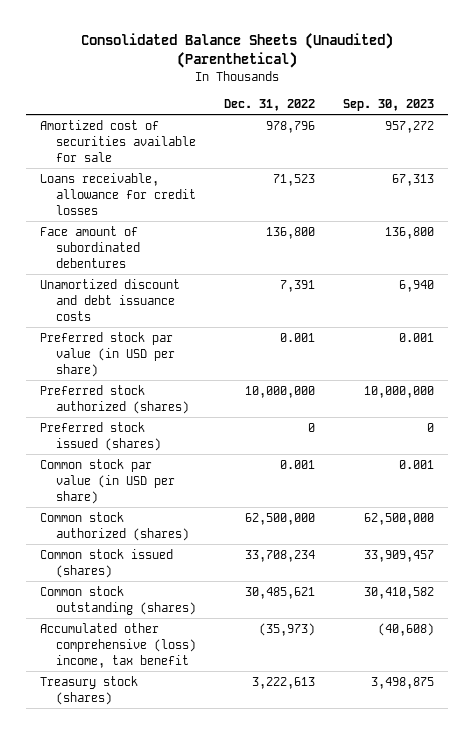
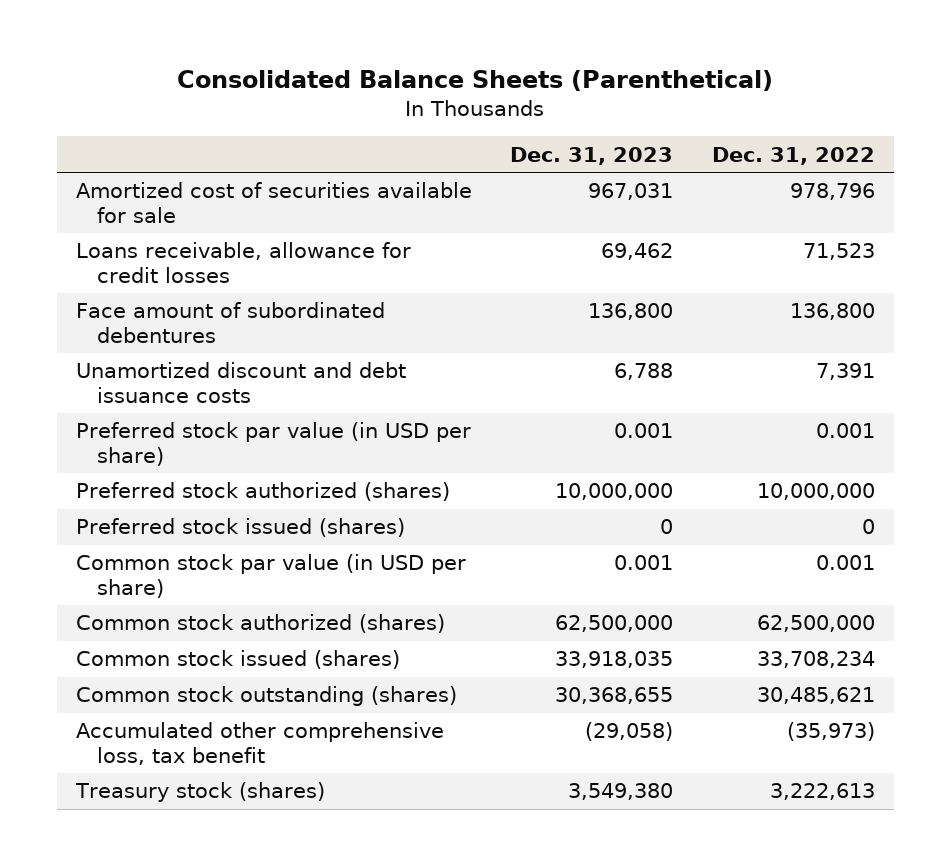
[81,33,394,69] Consolidated Balance Sheets (Unaudited) (Parenthetical) -> [177,70,774,92] Consolidated Balance Sheets (Parenthetical)
[342,99,434,112] Sep. 30, 2023 -> none
none -> [510,146,674,165] Dec. 31, 2023
[40,622,196,668] Accumulated other comprehensive (loss) income, tax benefit -> [75,722,444,765] Accumulated other comprehensive loss, tax benefit

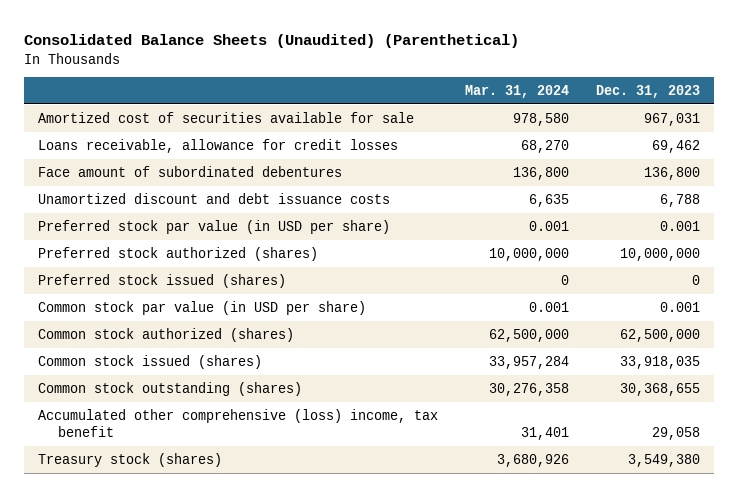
[177,70,774,92] Consolidated Balance Sheets (Parenthetical) -> [23,34,519,49] Consolidated Balance Sheets (Unaudited) (Parenthetical)
[711,146,875,165] Dec. 31, 2022 -> none
none -> [464,85,569,99] Mar. 31, 2024
[75,722,444,765] Accumulated other comprehensive loss, tax benefit -> [37,408,438,438] Accumulated other comprehensive (loss) income, tax benefit
[585,722,674,742] (29,058) -> [651,427,700,441] 29,058

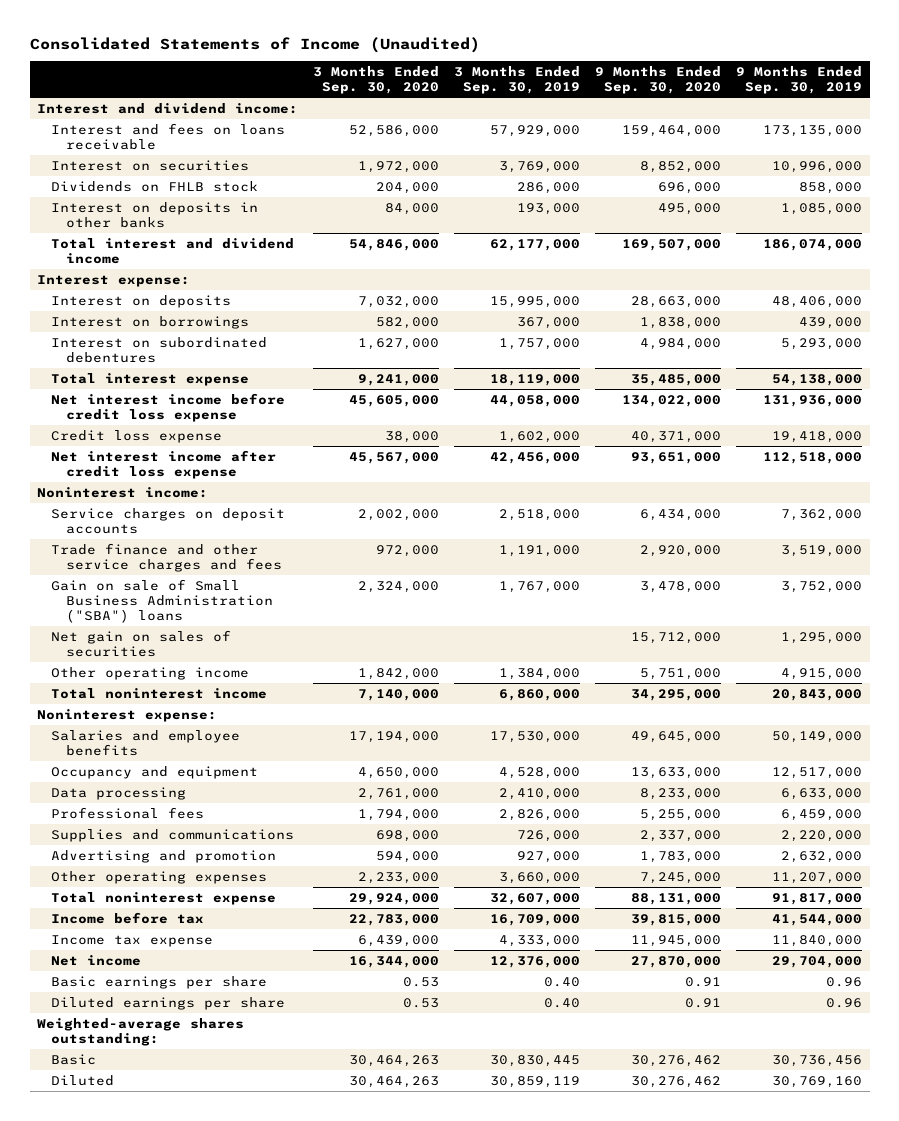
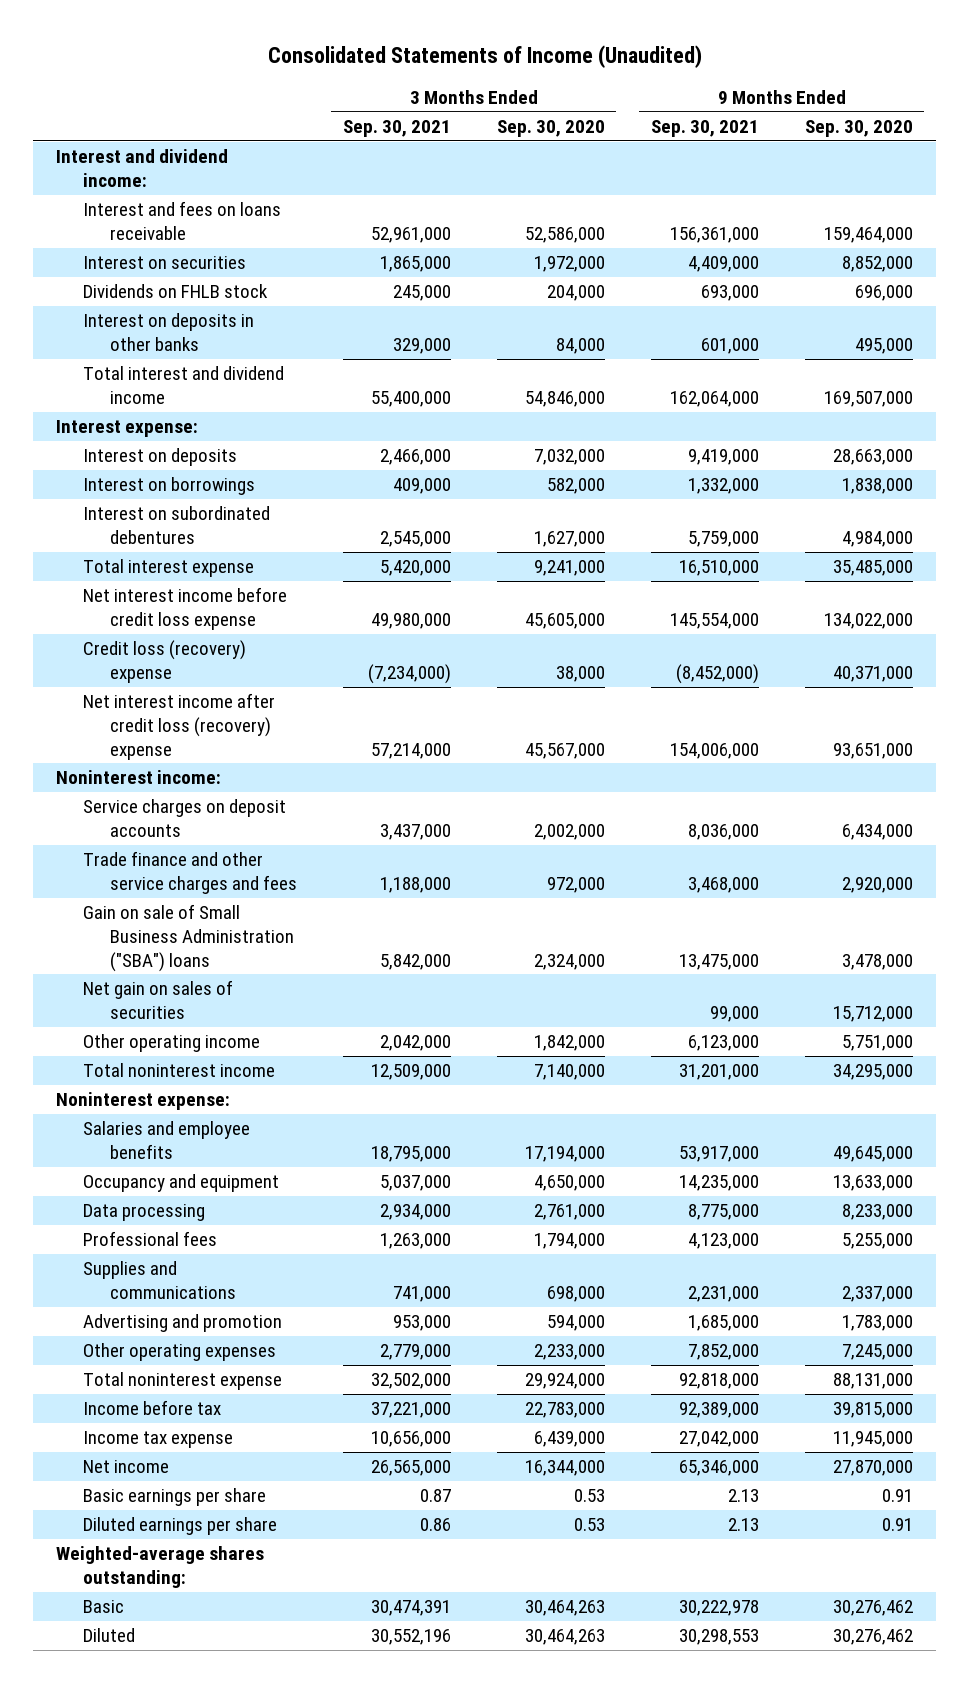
[454,66,581,95] 3 Months Ended Sep. 30, 2019 -> none
[736,66,863,95] 9 Months Ended Sep. 30, 2019 -> none
none -> [342,119,451,137] Sep. 30, 2021
none -> [650,119,759,137] Sep. 30, 2021
[51,429,223,443] Credit loss expense -> [83,640,247,683] Credit loss (recovery) expense
[51,449,277,480] Net interest income after credit loss expense -> [83,693,276,760] Net interest income after credit loss (recovery) expense

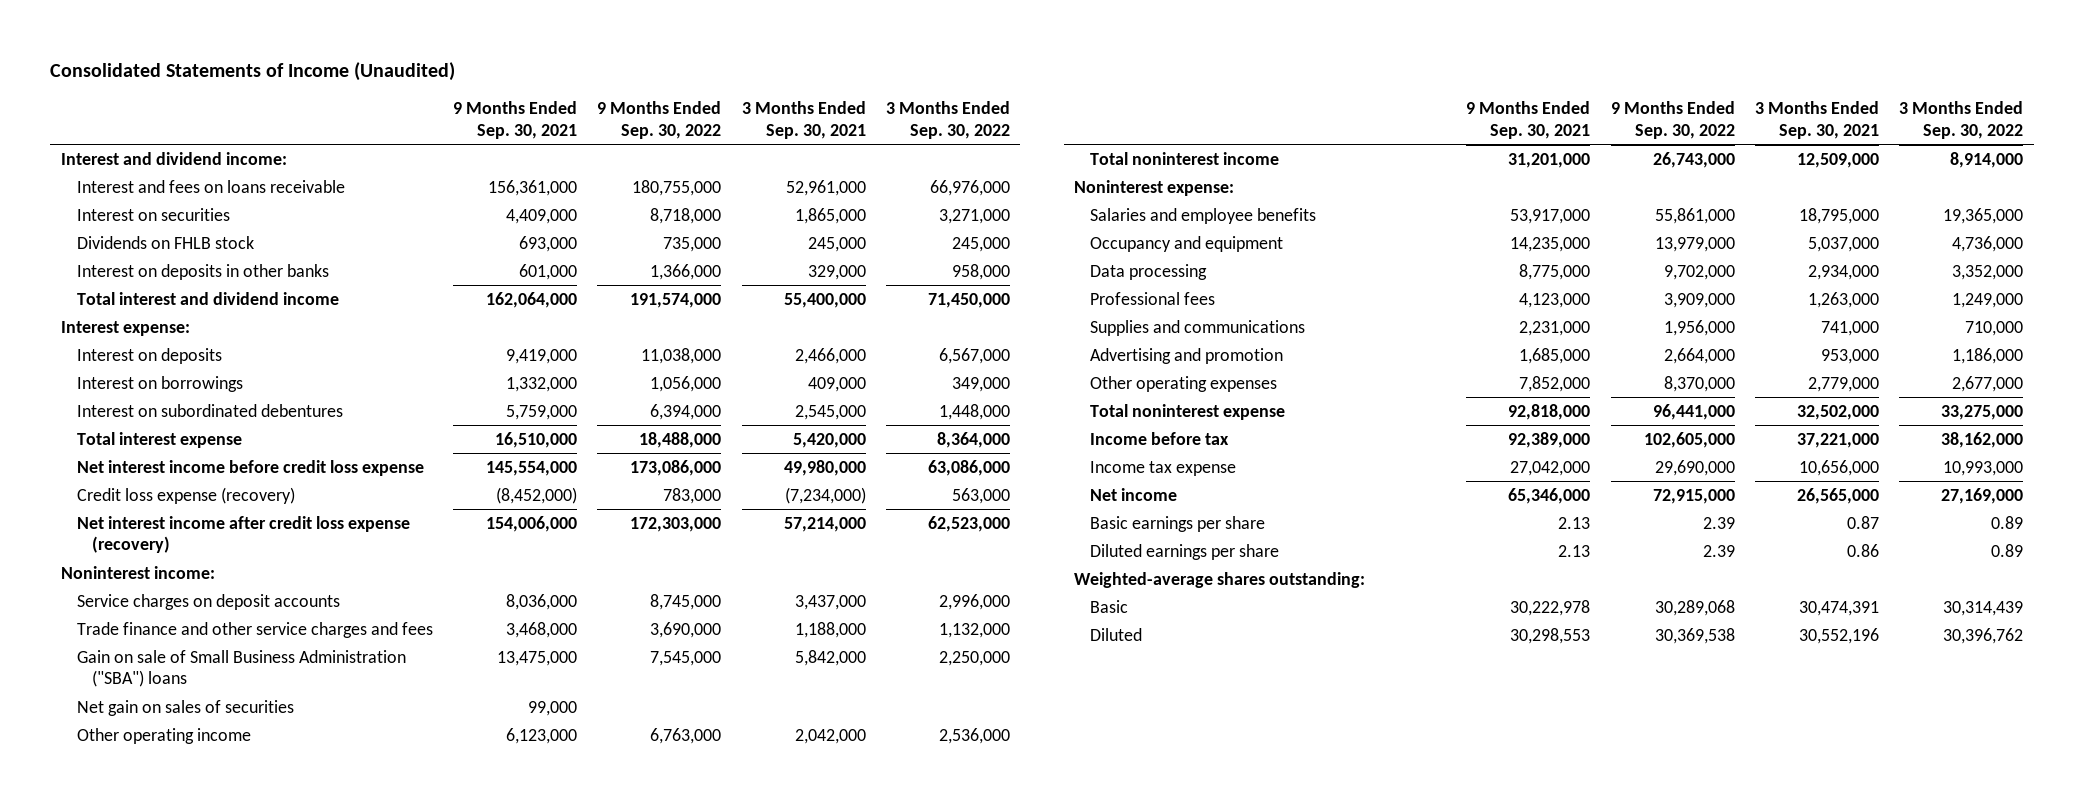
[496,119,605,137] Sep. 30, 2020 -> none
[804,119,913,137] Sep. 30, 2020 -> none
none -> [597,101,722,139] 9 Months Ended Sep. 30, 2022
none -> [886,101,1011,139] 3 Months Ended Sep. 30, 2022
[83,640,247,683] Credit loss (recovery) expense -> [76,486,295,504] Credit loss expense (recovery)
[83,693,276,760] Net interest income after credit loss (recovery) expense -> [76,515,410,554] Net interest income after credit loss expense (recovery)

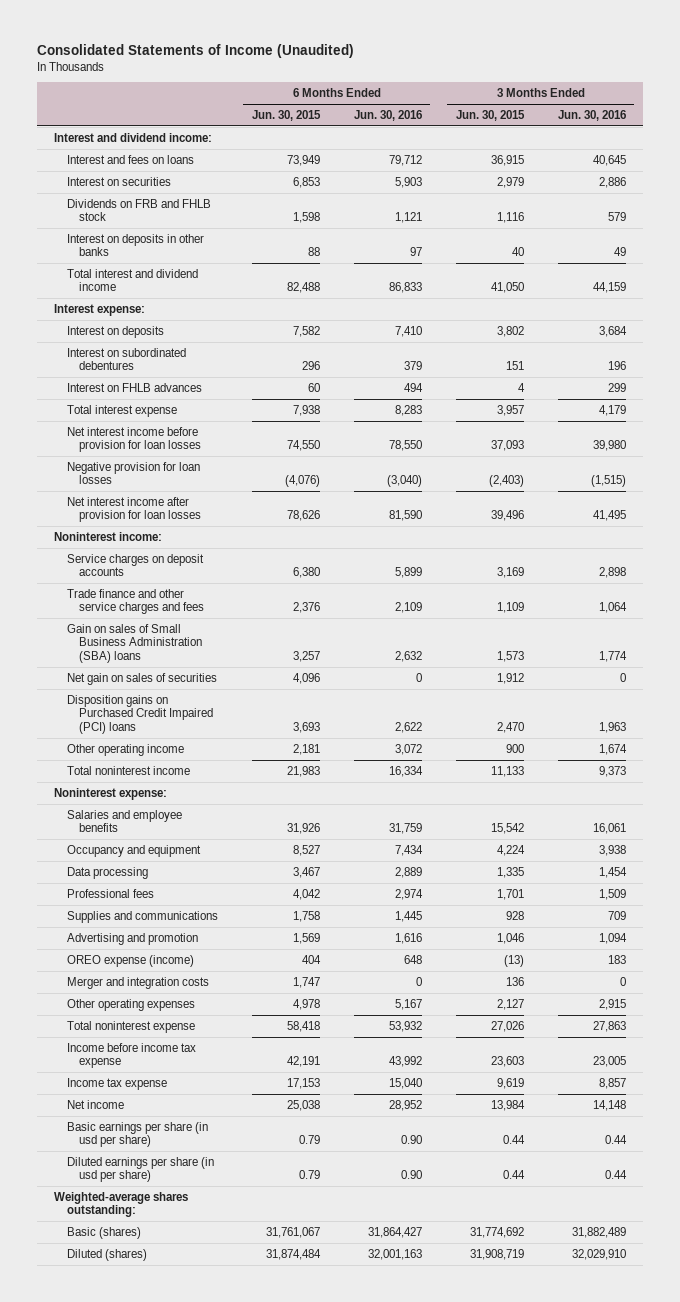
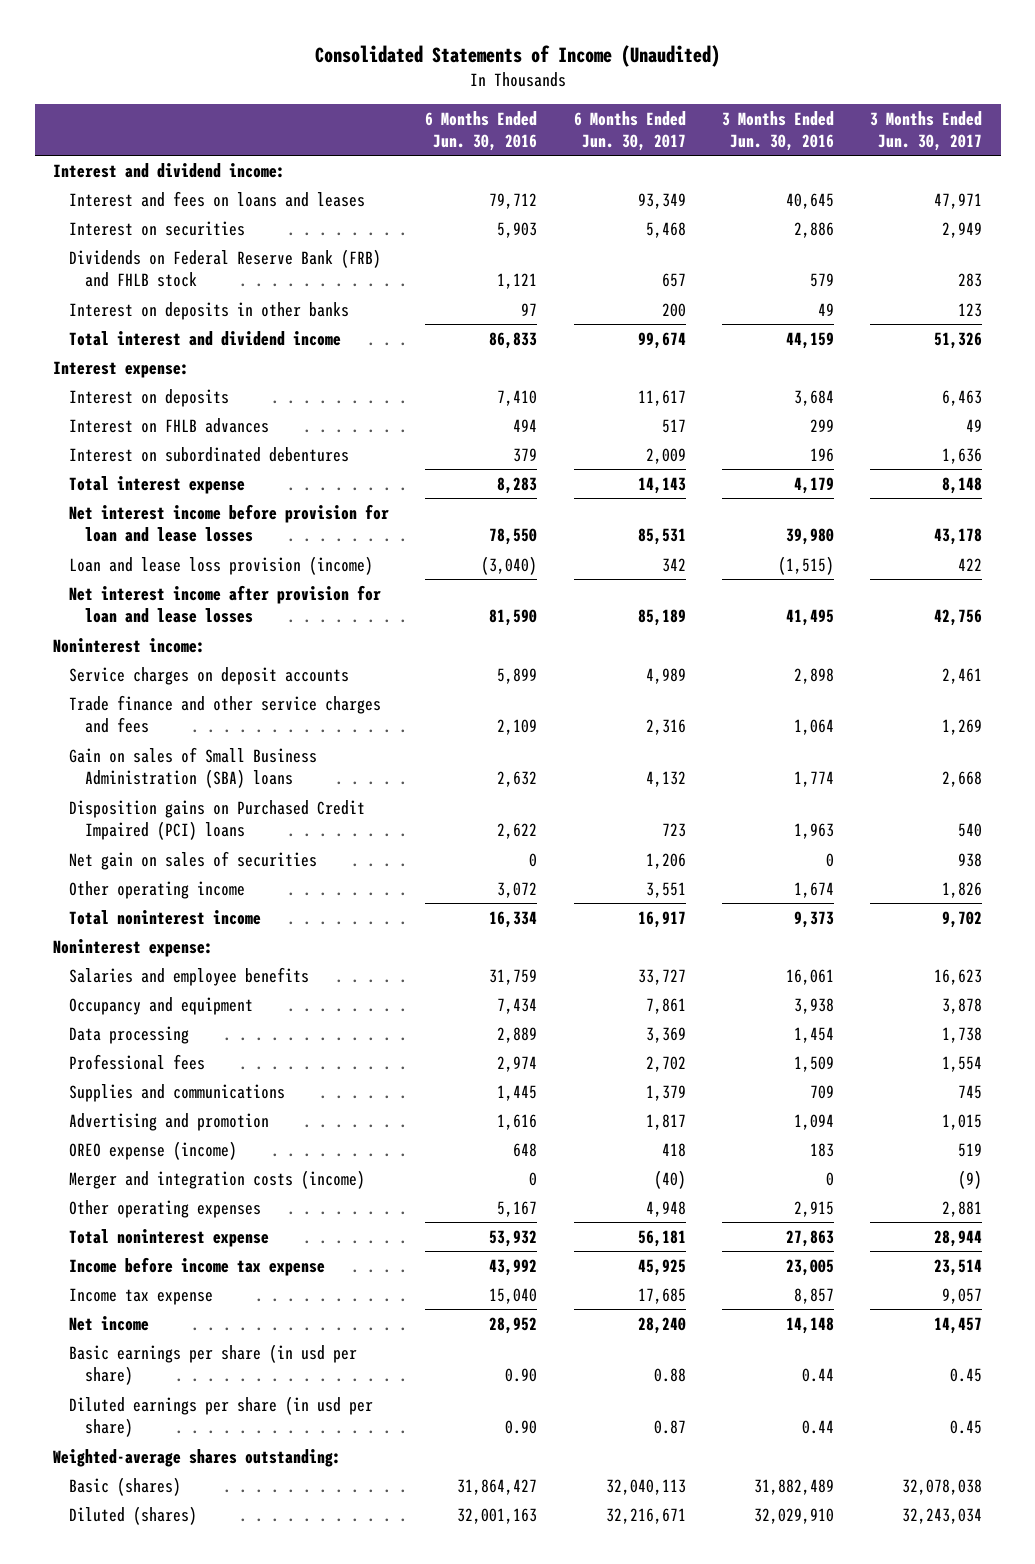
[251,110,321,122] Jun. 30, 2015 -> none
[455,110,525,122] Jun. 30, 2015 -> none
none -> [573,110,686,151] 6 Months Ended Jun. 30, 2017
none -> [870,110,983,151] 3 Months Ended Jun. 30, 2017
[66,154,194,164] Interest and fees on loans -> [69,190,366,207] Interest and fees on loans and leases
[66,198,211,222] Dividends on FRB and FHLB stock -> [69,248,382,288] Dividends on Federal Reserve Bank (FRB) and FHLB stock
[66,347,186,371] Interest on subordinated debentures -> [69,446,350,462] Interest on subordinated debentures
[66,426,202,453] Net interest income before provision for loan losses -> [69,503,390,543] Net interest income before provision for loan and lease losses
[66,461,200,485] Negative provision for loan losses -> [69,555,374,575] Loan and lease loss provision (income)
[66,496,202,523] Net interest income after provision for loan losses -> [69,584,382,624] Net interest income after provision for loan and lease losses
[66,672,217,685] Net gain on sales of securities -> [69,850,318,870] Net gain on sales of securities
[66,976,209,989] Merger and integration costs -> [69,1169,366,1189] Merger and integration costs (income)

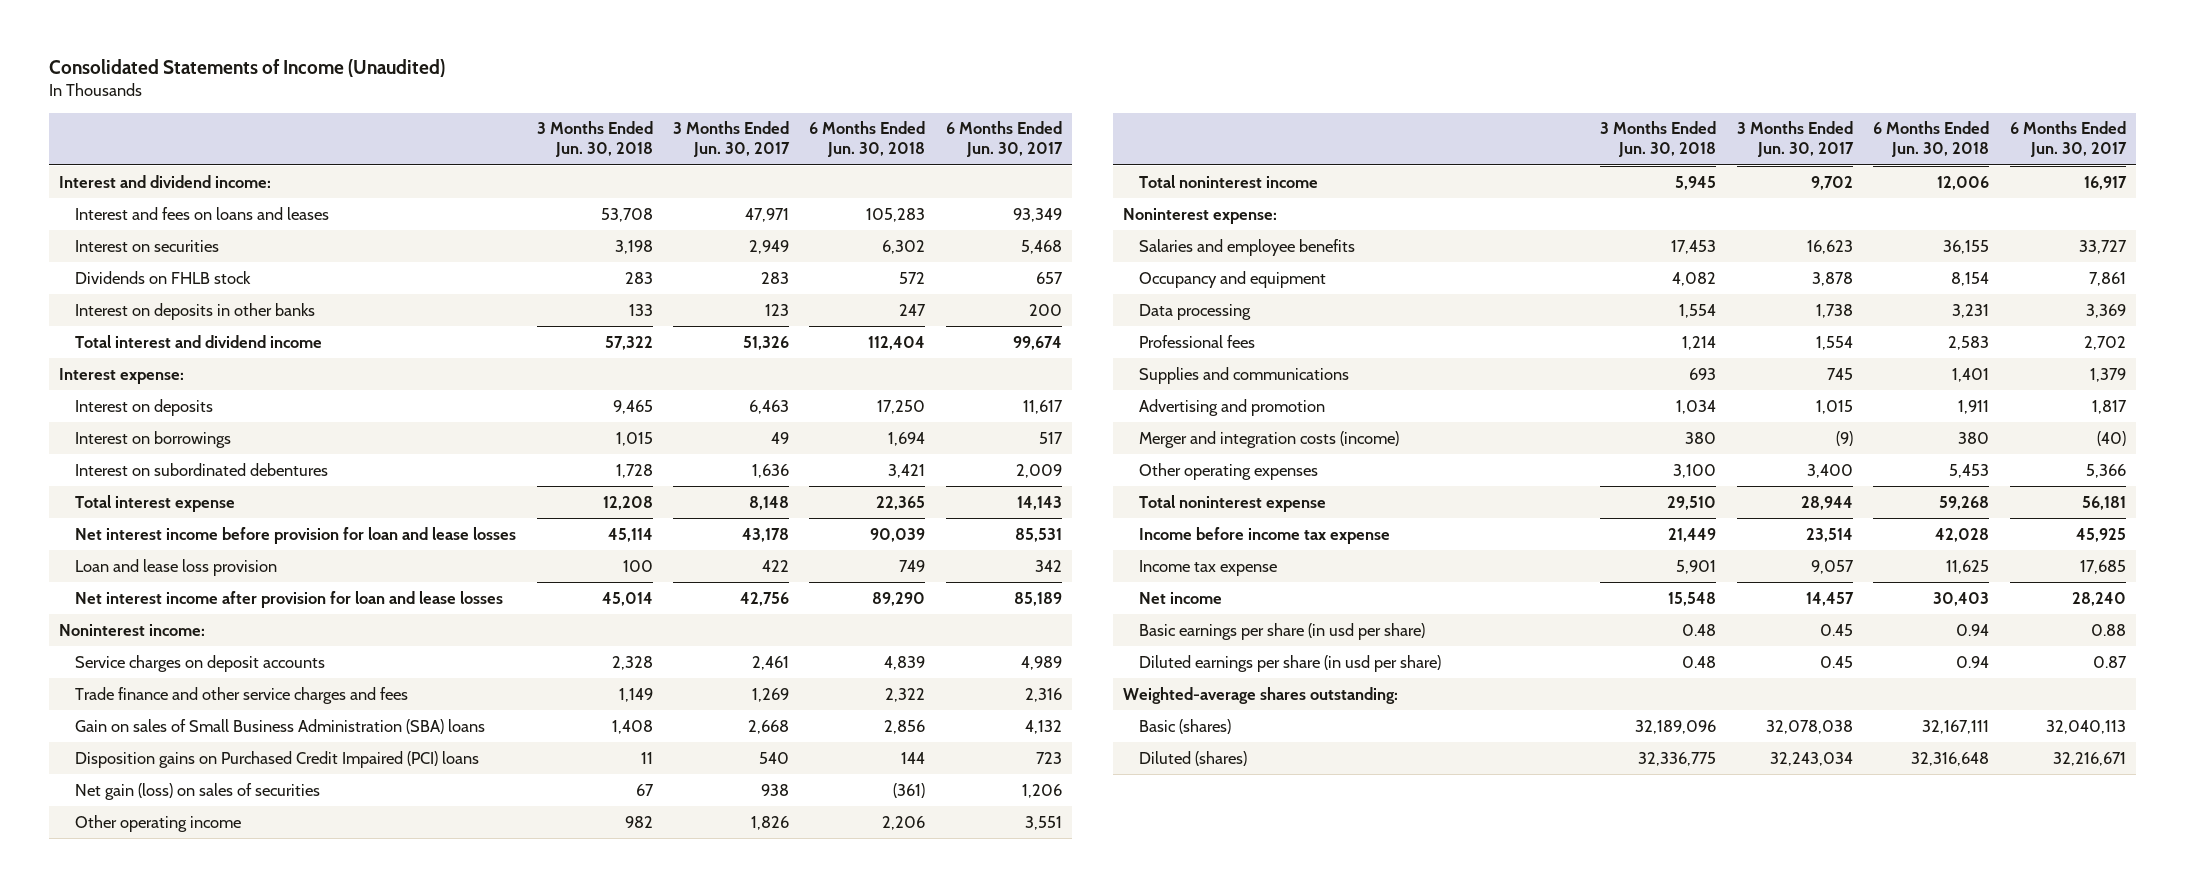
[425,110,538,151] 6 Months Ended Jun. 30, 2016 -> none
[722,110,835,151] 3 Months Ended Jun. 30, 2016 -> none
none -> [536,121,653,158] 3 Months Ended Jun. 30, 2018
none -> [809,121,926,158] 6 Months Ended Jun. 30, 2018
[69,248,382,288] Dividends on Federal Reserve Bank (FRB) and FHLB stock -> [75,270,252,284] Dividends on FHLB stock
[69,417,270,433] Interest on FHLB advances -> [75,430,232,448] Interest on borrowings
[69,555,374,575] Loan and lease loss provision (income) -> [75,558,278,576] Loan and lease loss provision
[69,850,318,870] Net gain on sales of securities -> [75,782,321,800] Net gain (loss) on sales of securities
[69,1140,238,1160] OREO expense (income) -> none
[645,1200,686,1217] 4,948 -> [2085,463,2126,478] 5,366
[942,1200,983,1217] 2,881 -> [1806,463,1853,478] 3,400

